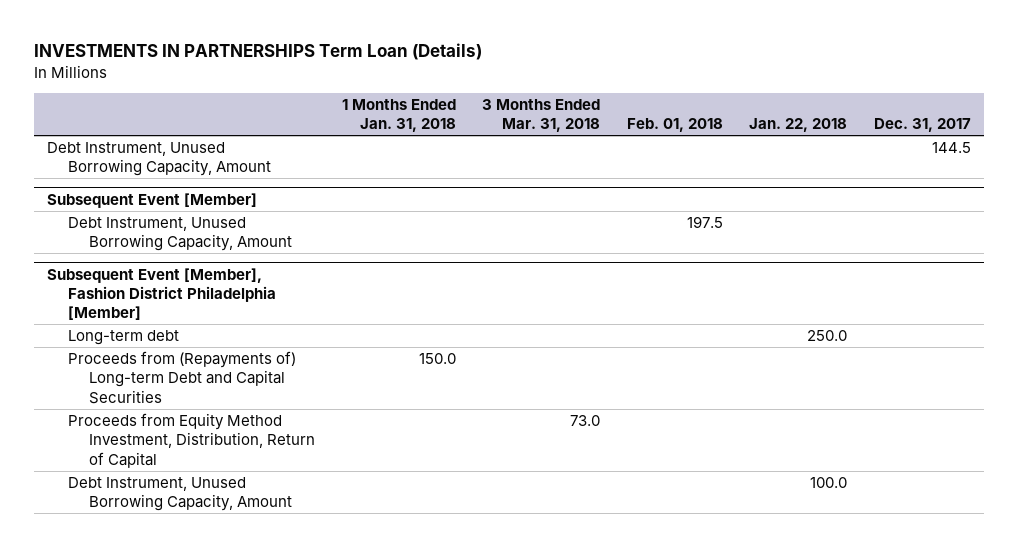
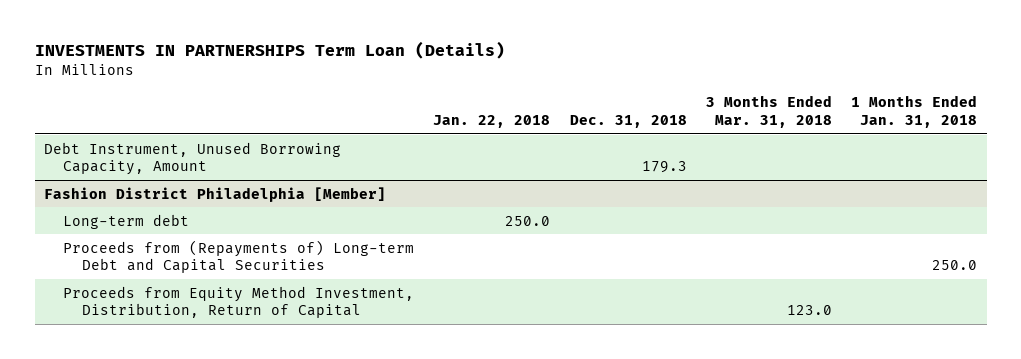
[626,118,723,133] Feb. 01, 2018 -> none
[873,118,971,133] Dec. 31, 2017 -> none
none -> [569,115,687,129] Dec. 31, 2018
[47,192,258,208] Subsequent Event [Member] -> none
[68,217,292,252] Debt Instrument, Unused Borrowing Capacity, Amount -> none
[47,267,277,321] Subsequent Event [Member], Fashion District Philadelphia [Member] -> [44,186,387,202] Fashion District Philadelphia [Member]
[68,477,292,512] Debt Instrument, Unused Borrowing Capacity, Amount -> none
[418,353,456,365] 150.0 -> [931,260,977,271] 250.0
[570,415,601,427] 73.0 -> [786,305,832,316] 123.0

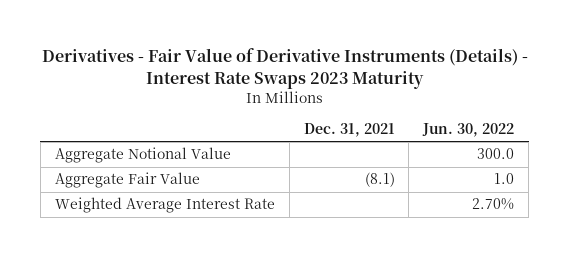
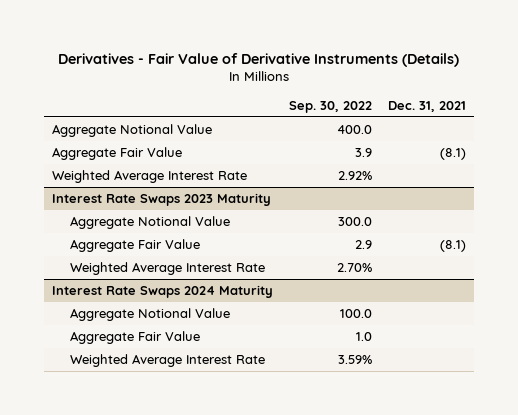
[41,48,528,89] Derivatives - Fair Value of Derivative Instruments (Details) - Interest Rate Swaps 2023 Maturity -> [58,52,460,67] Derivatives - Fair Value of Derivative Instruments (Details)
[422,123,515,138] Jun. 30, 2022 -> none
none -> [289,100,373,113] Sep. 30, 2022
none -> [52,192,272,206] Interest Rate Swaps 2023 Maturity
none -> [70,215,231,229] Aggregate Notional Value
none -> [70,238,201,252] Aggregate Fair Value
none -> [70,261,266,275] Weighted Average Interest Rate
none -> [52,284,274,298] Interest Rate Swaps 2024 Maturity
none -> [70,307,231,321] Aggregate Notional Value
none -> [70,330,201,344] Aggregate Fair Value
none -> [70,353,266,367] Weighted Average Interest Rate

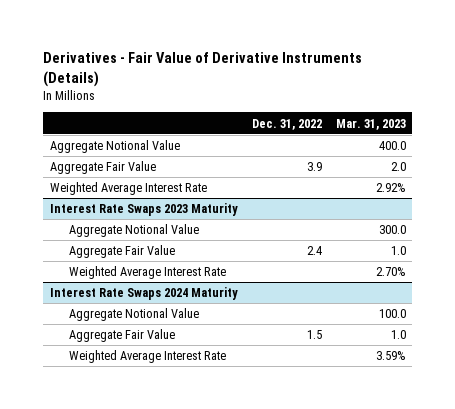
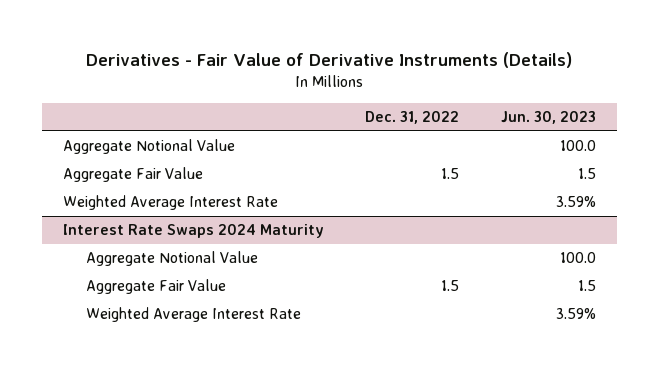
[335,118,406,130] Mar. 31, 2023 -> none
none -> [501,111,597,125] Jun. 30, 2023
[306,162,322,172] 3.9 -> [441,168,460,180] 1.5
[49,203,238,217] Interest Rate Swaps 2023 Maturity -> none
[69,224,200,238] Aggregate Notional Value -> none
[69,245,176,259] Aggregate Fair Value -> none
[69,266,227,280] Weighted Average Interest Rate -> none

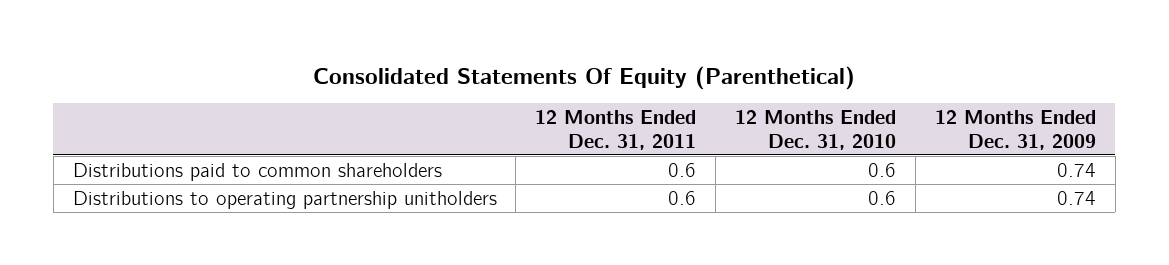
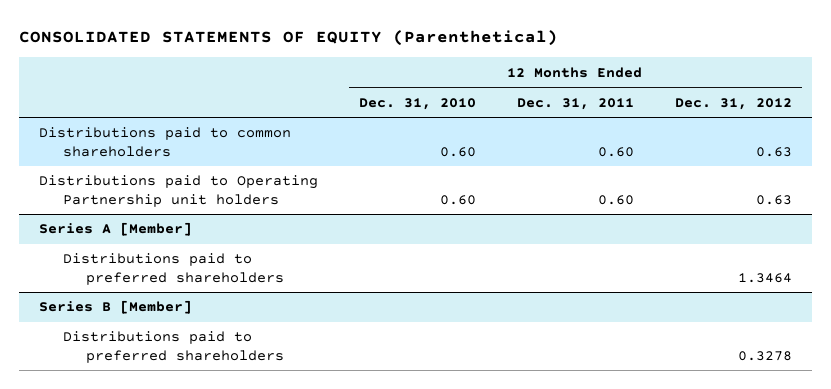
[313,65,856,90] Consolidated Statements Of Equity (Parenthetical) -> [18,30,558,47] CONSOLIDATED STATEMENTS OF EQUITY (Parenthetical)
[934,110,1096,150] 12 Months Ended Dec. 31, 2009 -> none
none -> [674,97,792,110] Dec. 31, 2012
[668,162,697,177] 0.6 -> [597,146,634,157] 0.60
[868,162,897,177] 0.6 -> [440,146,477,157] 0.60
[72,190,497,209] Distributions to operating partnership unitholders -> [39,175,319,207] Distributions paid to Operating Partnership unit holders
[668,190,697,205] 0.6 -> [597,194,634,205] 0.60
[868,190,897,205] 0.6 -> [440,194,477,205] 0.60
none -> [39,222,193,237] Series A [Member]
none -> [62,253,285,285] Distributions paid to preferred shareholders
none -> [39,300,193,315] Series B [Member]
none -> [62,331,285,363] Distributions paid to preferred shareholders

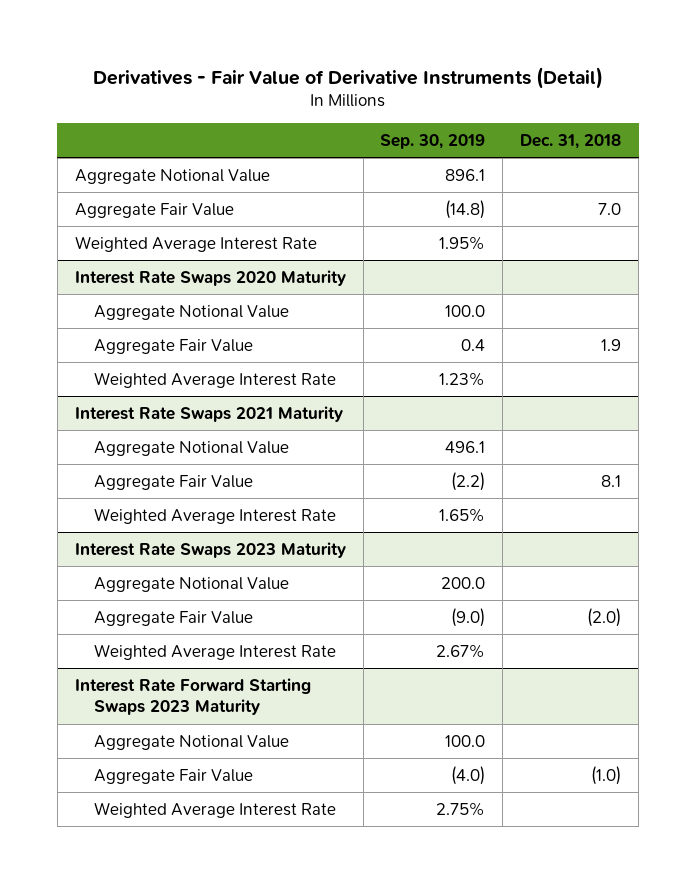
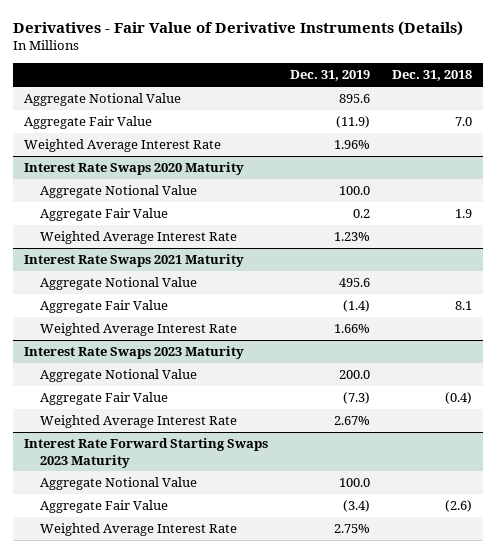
[92,66,603,89] Derivatives - Fair Value of Derivative Instruments (Detail) -> [13,21,464,37] Derivatives - Fair Value of Derivative Instruments (Details)
[380,133,486,149] Sep. 30, 2019 -> none
none -> [290,70,371,82] Dec. 31, 2019
[587,607,622,627] (2.0) -> [445,392,473,405] (0.4)
[591,765,622,785] (1.0) -> [445,500,473,513] (2.6)

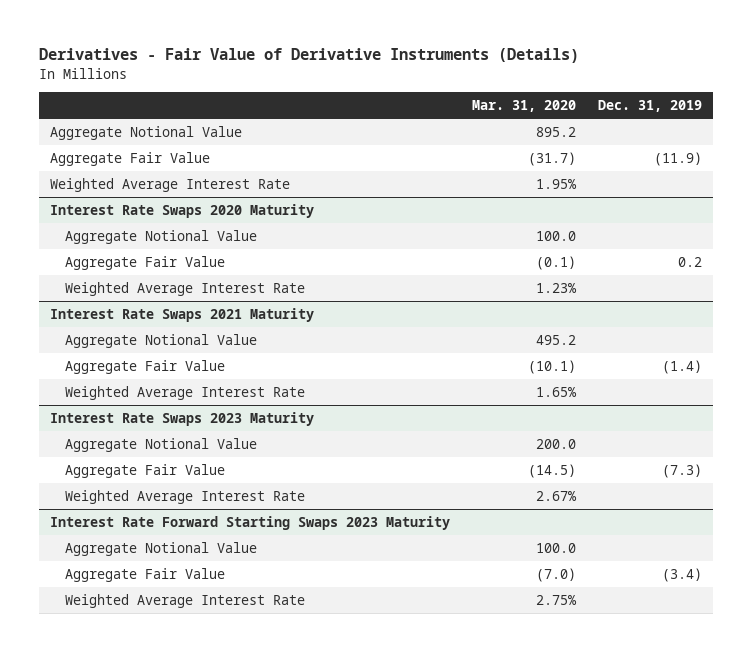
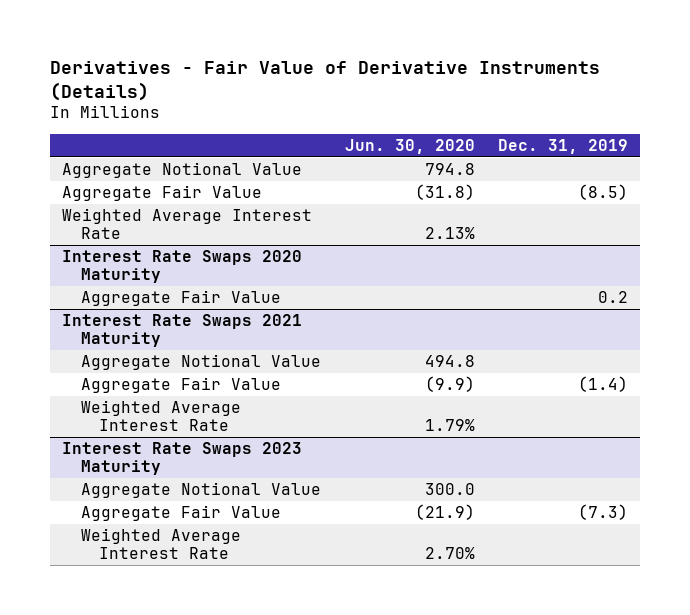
[471,100,576,113] Mar. 31, 2020 -> none
none -> [344,138,475,154] Jun. 30, 2020
[653,151,702,166] (11.9) -> [578,184,629,201] (8.5)
[64,229,257,244] Aggregate Notional Value -> none
[64,281,305,296] Weighted Average Interest Rate -> none
[50,515,451,530] Interest Rate Forward Starting Swaps 2023 Maturity -> none
[64,541,257,556] Aggregate Notional Value -> none
[64,567,225,582] Aggregate Fair Value -> none
[64,593,305,608] Weighted Average Interest Rate -> none

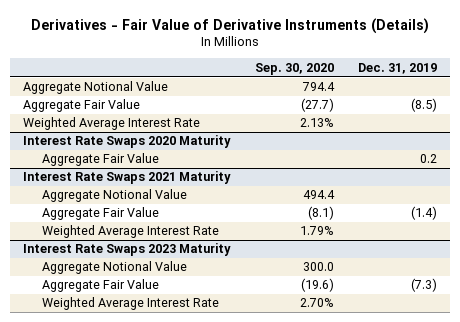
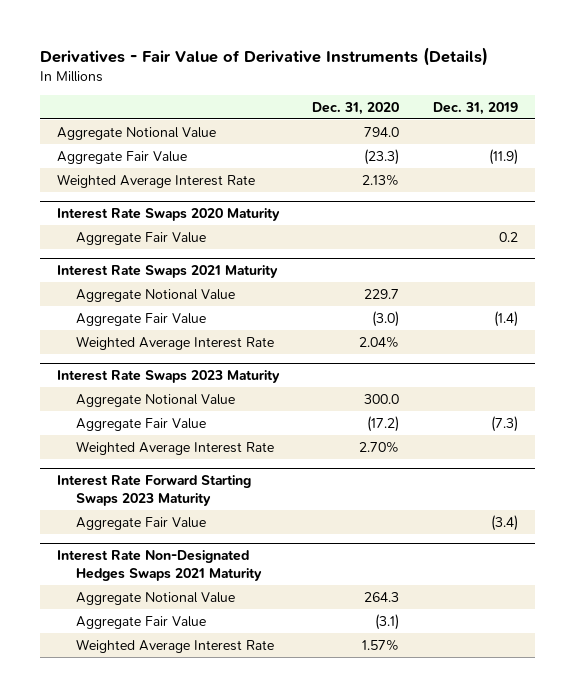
[254,62,334,75] Sep. 30, 2020 -> none
none -> [312,101,400,115] Dec. 31, 2020
[411,98,438,113] (8.5) -> [488,148,518,165] (11.9)
none -> [56,474,251,507] Interest Rate Forward Starting Swaps 2023 Maturity
none -> [75,516,206,530] Aggregate Fair Value
none -> [56,549,262,582] Interest Rate Non-Designated Hedges Swaps 2021 Maturity
none -> [75,591,235,605] Aggregate Notional Value
none -> [75,615,206,629] Aggregate Fair Value
none -> [75,638,274,653] Weighted Average Interest Rate

